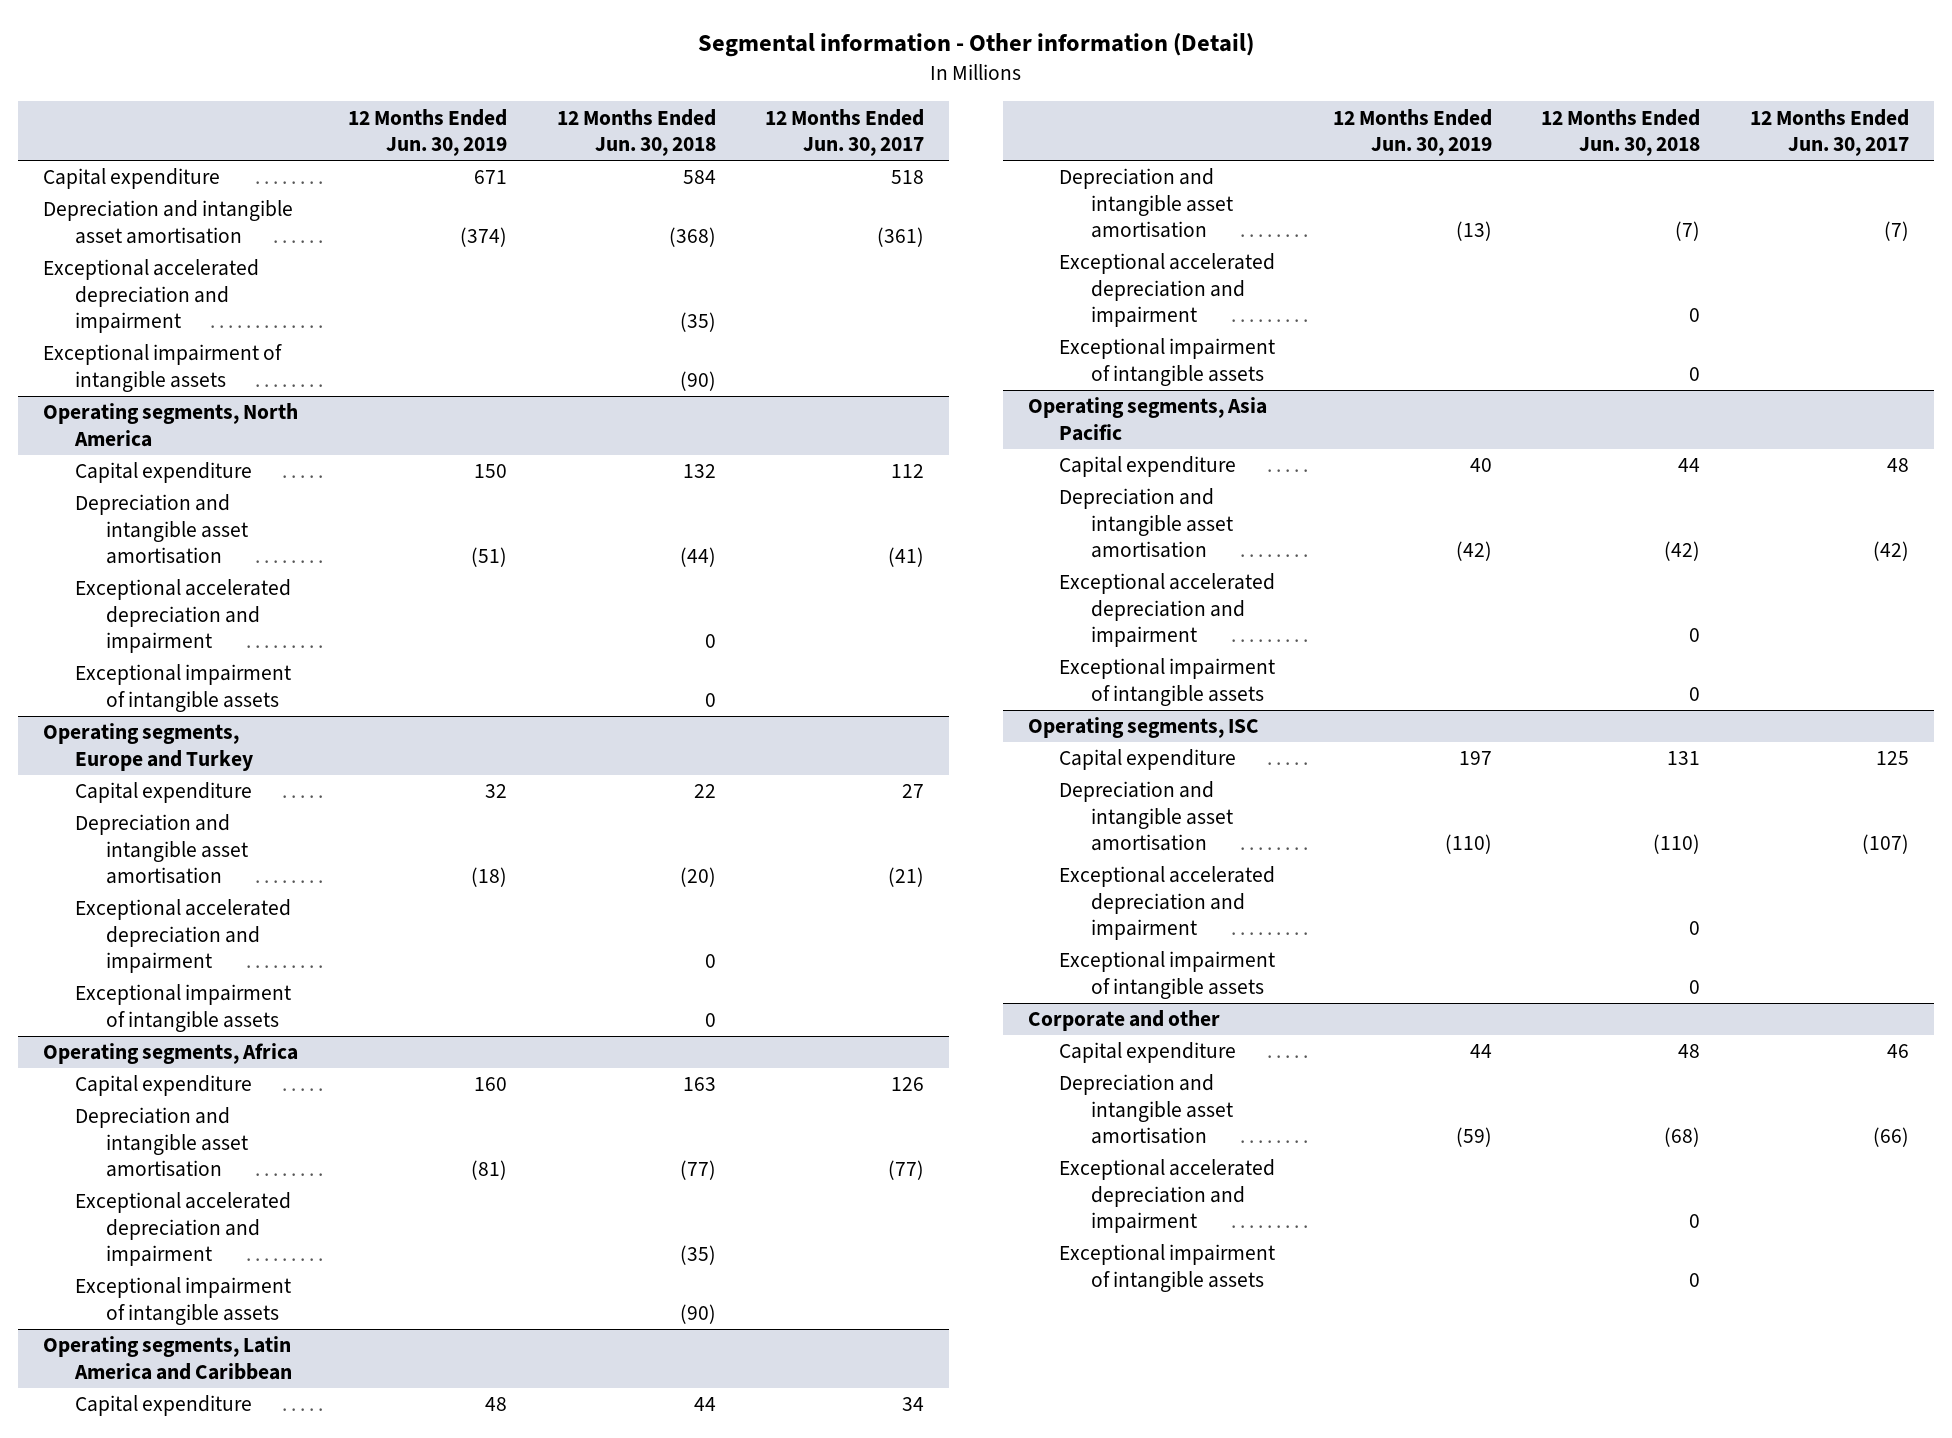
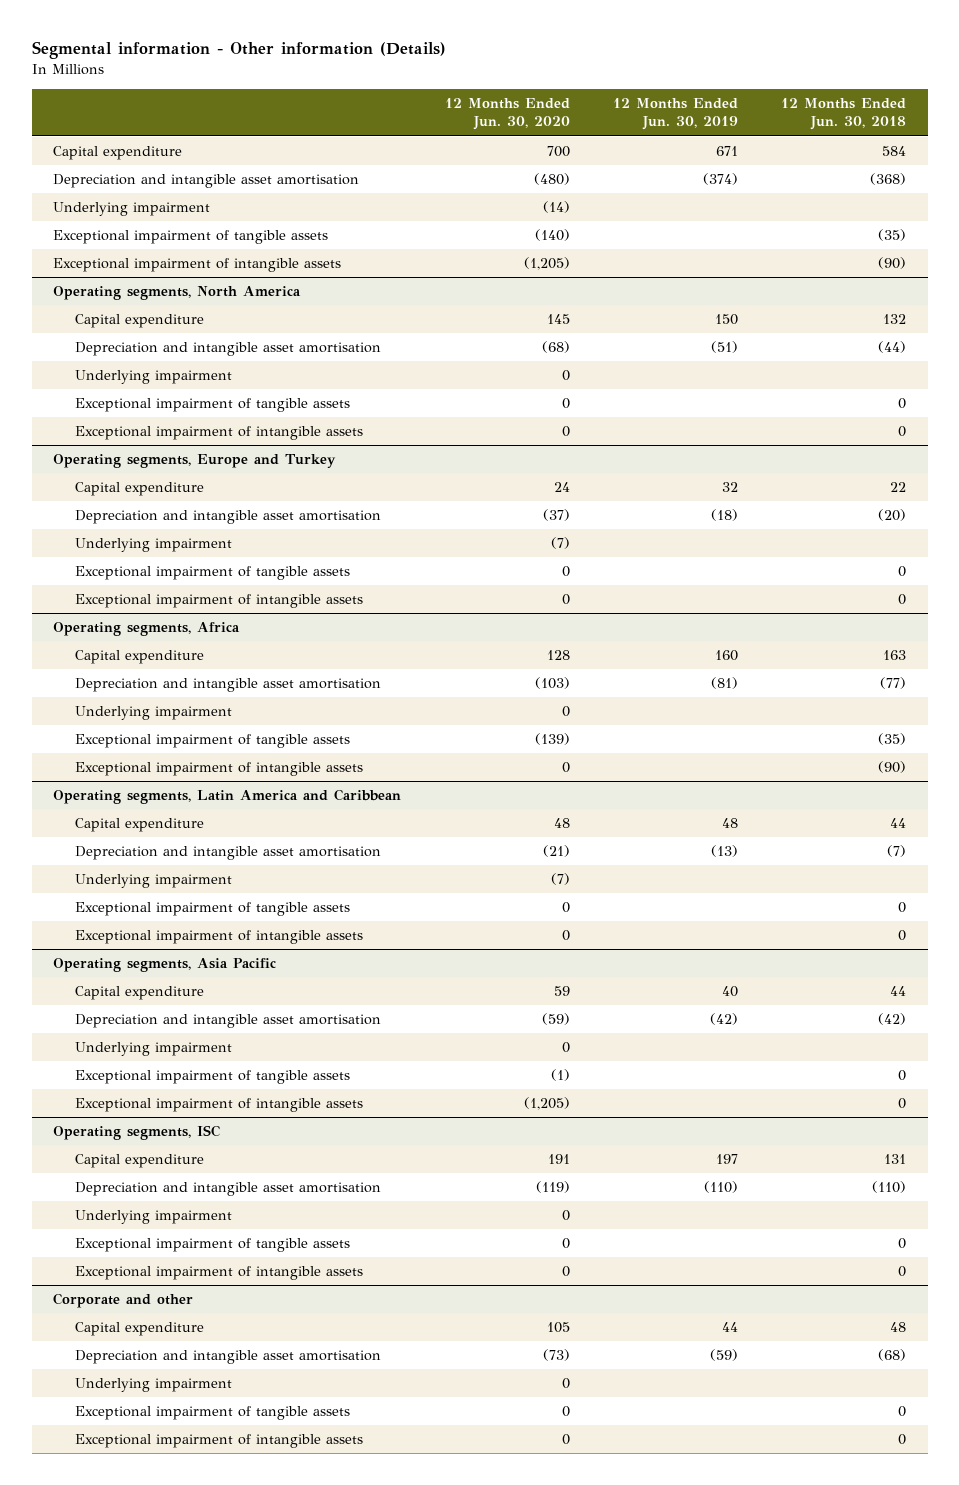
[698,33,1255,58] Segmental information - Other information (Detail) -> [31,41,446,60] Segmental information - Other information (Details)
[765,108,925,157] 12 Months Ended Jun. 30, 2017 -> none
none -> [444,97,570,131] 12 Months Ended Jun. 30, 2020
none -> [53,202,211,217] Underlying impairment
[42,259,259,334] Exceptional accelerated depreciation and impairment -> [53,230,329,245] Exceptional impairment of tangible assets
none -> [75,370,233,385] Underlying impairment
[74,579,291,654] Exceptional accelerated depreciation and impairment -> [75,398,351,413] Exceptional impairment of tangible assets
none -> [75,538,233,553] Underlying impairment
[74,899,291,974] Exceptional accelerated depreciation and impairment -> [75,566,351,581] Exceptional impairment of tangible assets
none -> [75,706,233,721] Underlying impairment
[74,1192,291,1267] Exceptional accelerated depreciation and impairment -> [75,734,351,749] Exceptional impairment of tangible assets
none -> [75,874,233,889] Underlying impairment
[1059,253,1276,328] Exceptional accelerated depreciation and impairment -> [75,902,351,917] Exceptional impairment of tangible assets
none -> [75,1042,233,1057] Underlying impairment
[1059,573,1276,648] Exceptional accelerated depreciation and impairment -> [75,1070,351,1085] Exceptional impairment of tangible assets
none -> [75,1210,233,1225] Underlying impairment
[1059,866,1276,941] Exceptional accelerated depreciation and impairment -> [75,1238,351,1253] Exceptional impairment of tangible assets
none -> [75,1378,233,1393] Underlying impairment
[1059,1159,1276,1234] Exceptional accelerated depreciation and impairment -> [75,1406,351,1421] Exceptional impairment of tangible assets

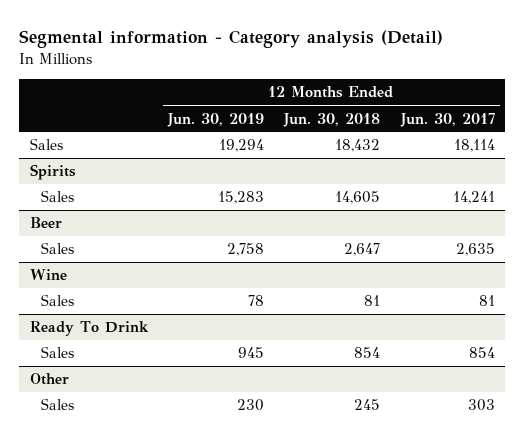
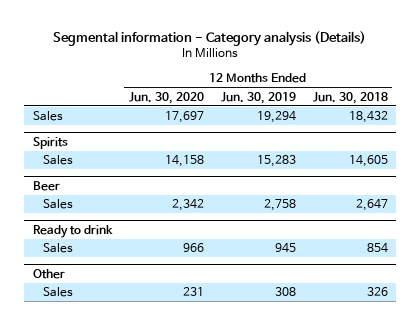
[19,29,444,48] Segmental information - Category analysis (Detail) -> [53,30,367,46] Segmental information - Category analysis (Details)
[399,112,495,127] Jun. 30, 2017 -> none
none -> [128,91,204,104] Jun. 30, 2020
[29,269,67,281] Wine -> none
[40,294,74,307] Sales -> none
[29,321,149,337] Ready To Drink -> [32,224,113,238] Ready to drink
[236,399,264,412] 230 -> [274,287,296,297] 308
[354,399,381,411] 245 -> [366,287,388,297] 326

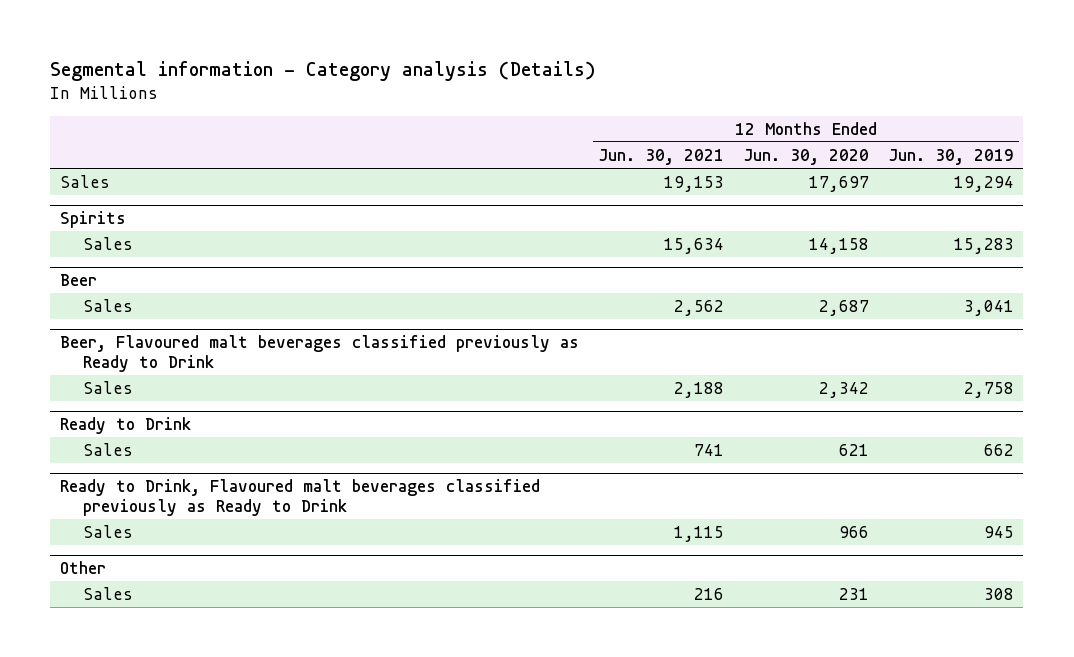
[312,91,388,104] Jun. 30, 2018 -> none
none -> [597,148,724,165] Jun. 30, 2021
none -> [83,298,134,312] Sales
none -> [59,334,579,373] Beer, Flavoured malt beverages classified previously as Ready to Drink
[32,224,113,238] Ready to drink -> [59,416,191,434] Ready to Drink
none -> [83,442,134,456] Sales
none -> [59,478,540,517] Ready to Drink, Flavoured malt beverages classified previously as Ready to Drink

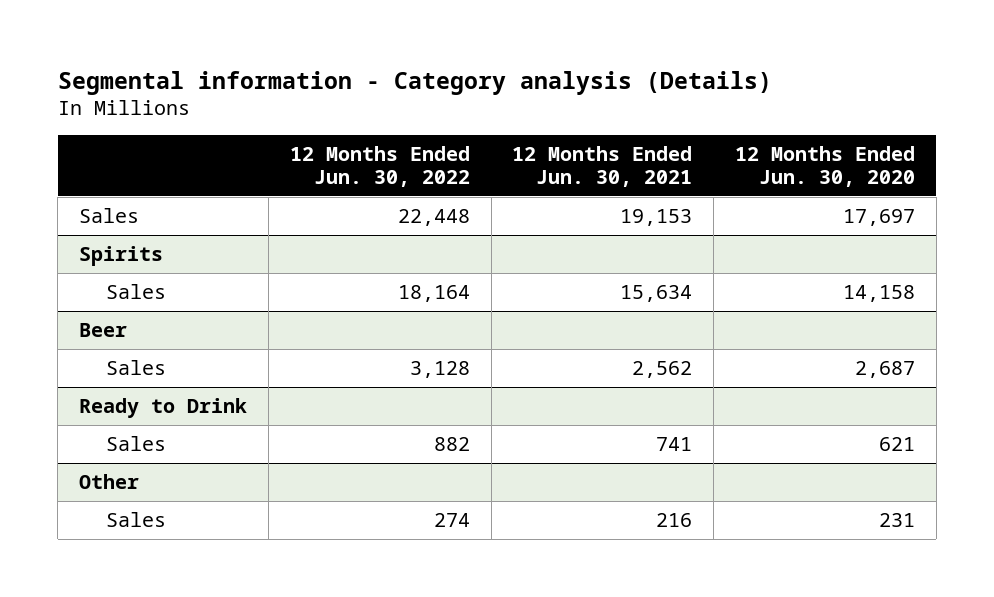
[887,148,1014,165] Jun. 30, 2019 -> none
none -> [289,146,470,188] 12 Months Ended Jun. 30, 2022
[59,334,579,373] Beer, Flavoured malt beverages classified previously as Ready to Drink -> none
[83,380,134,394] Sales -> none
[59,478,540,517] Ready to Drink, Flavoured malt beverages classified previously as Ready to Drink -> none
[83,524,134,538] Sales -> none

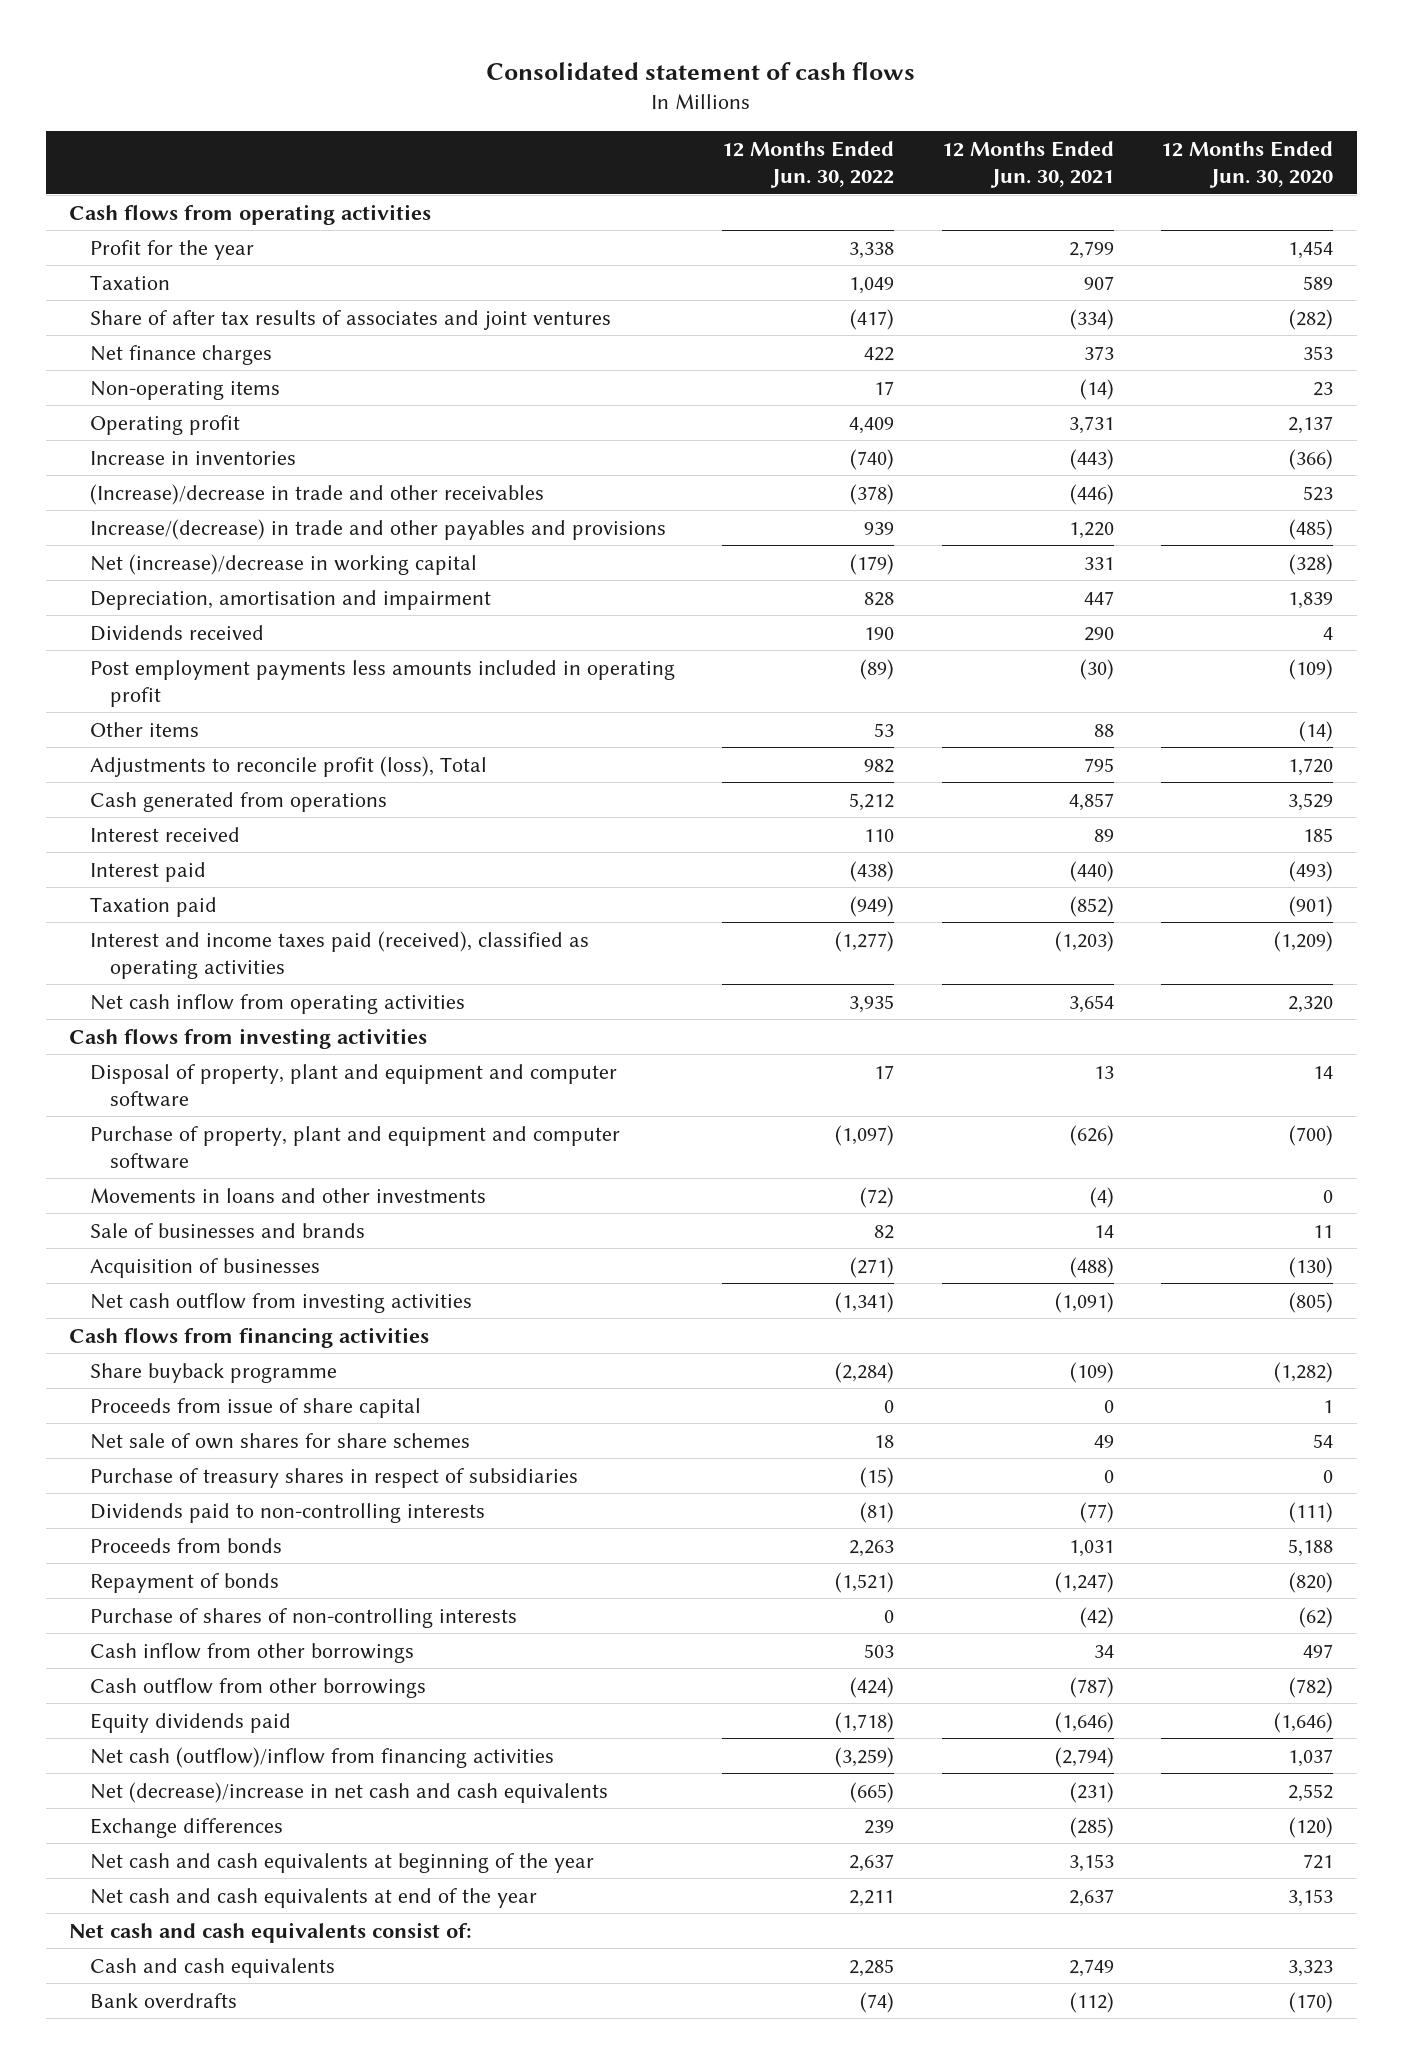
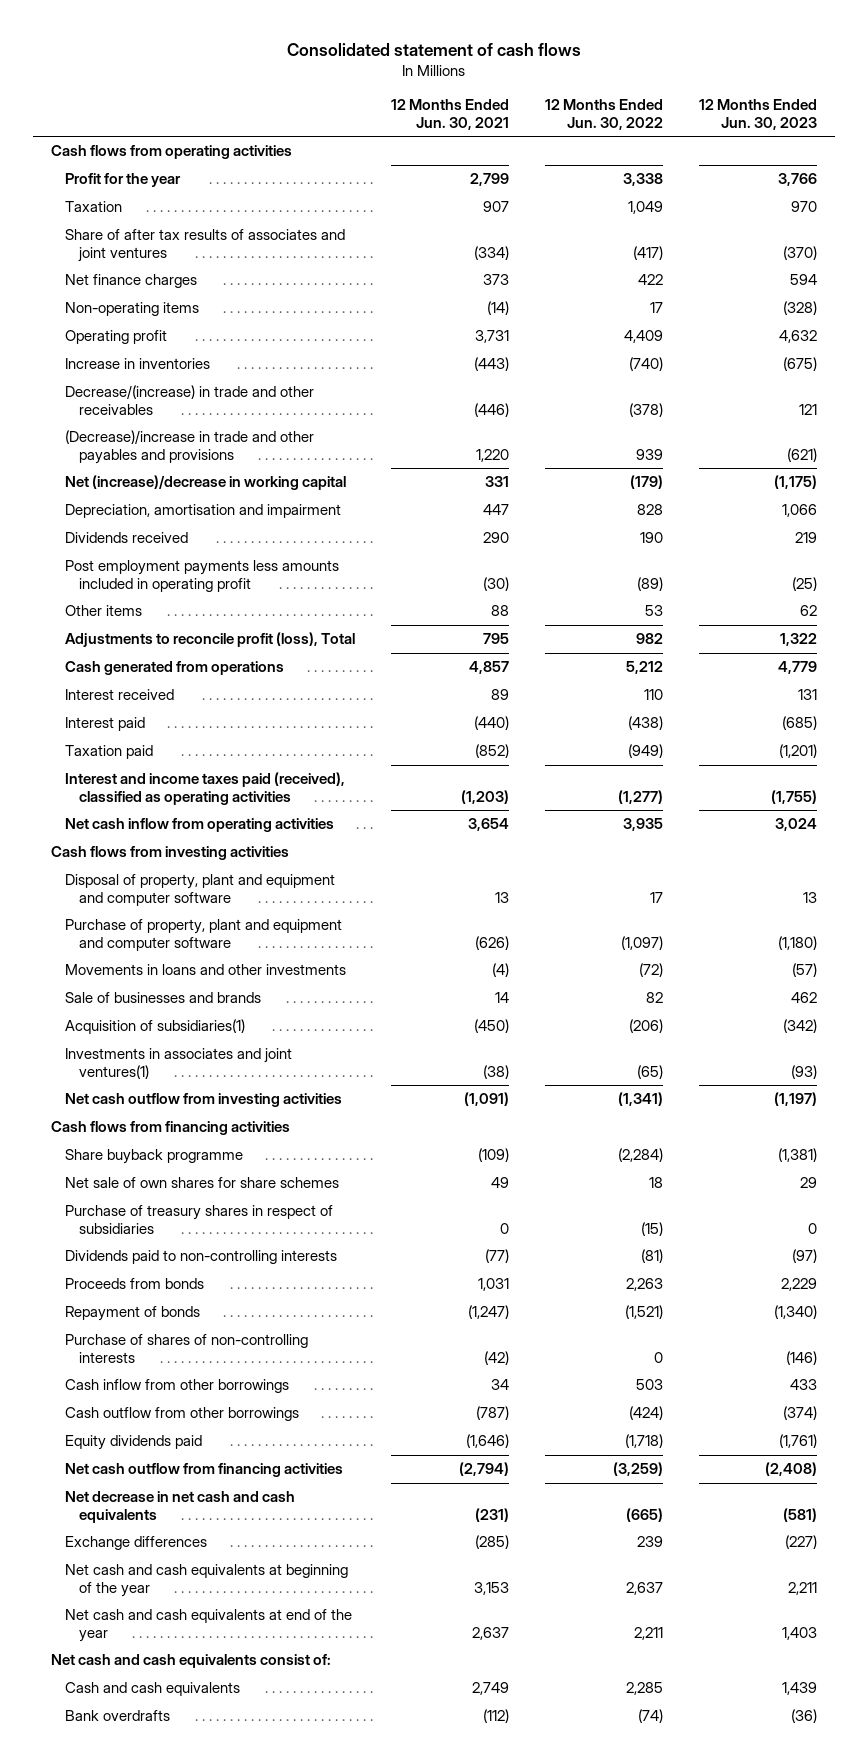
[1161,141,1334,189] 12 Months Ended Jun. 30, 2020 -> none
none -> [698,99,817,130] 12 Months Ended Jun. 30, 2023
[89,483,544,505] (Increase)/decrease in trade and other receivables -> [65,385,315,415] Decrease/(increase) in trade and other receivables
[89,518,666,540] Increase/(decrease) in trade and other payables and provisions -> [65,430,315,464] (Decrease)/increase in trade and other payables and provisions
[89,1257,320,1278] Acquisition of businesses -> [65,1019,246,1035] Acquisition of subsidiaries(1)
[850,1256,895,1278] (271) -> [628,1019,663,1034] (206)
[1069,1256,1114,1278] (488) -> [473,1019,509,1034] (450)
none -> [65,1048,293,1079] Investments in associates and joint ventures(1)
[89,1397,421,1418] Proceeds from issue of share capital -> none
[89,1746,554,1768] Net cash (outflow)/inflow from financing activities -> [65,1463,344,1478] Net cash outflow from financing activities
[89,1781,608,1803] Net (decrease)/increase in net cash and cash equivalents -> [65,1491,296,1523] Net decrease in net cash and cash equivalents

